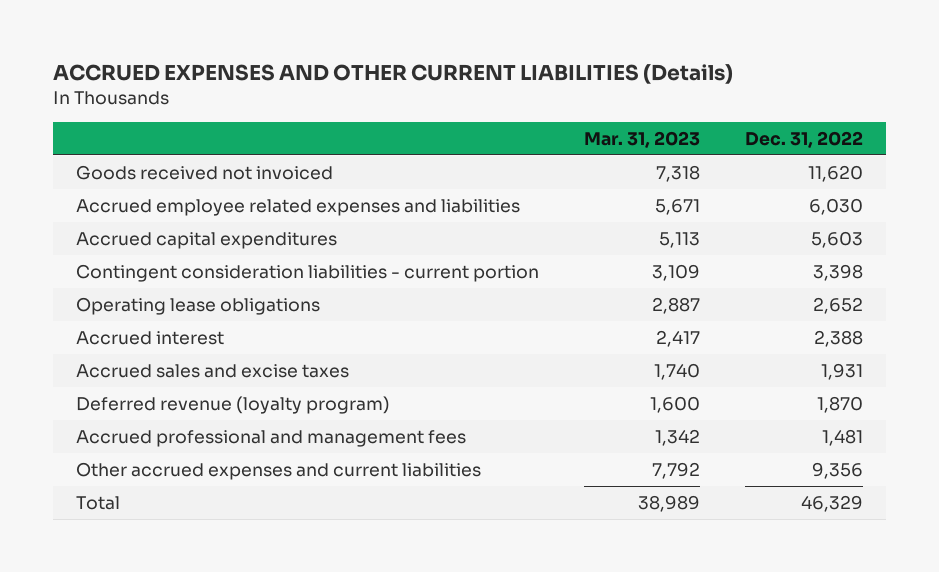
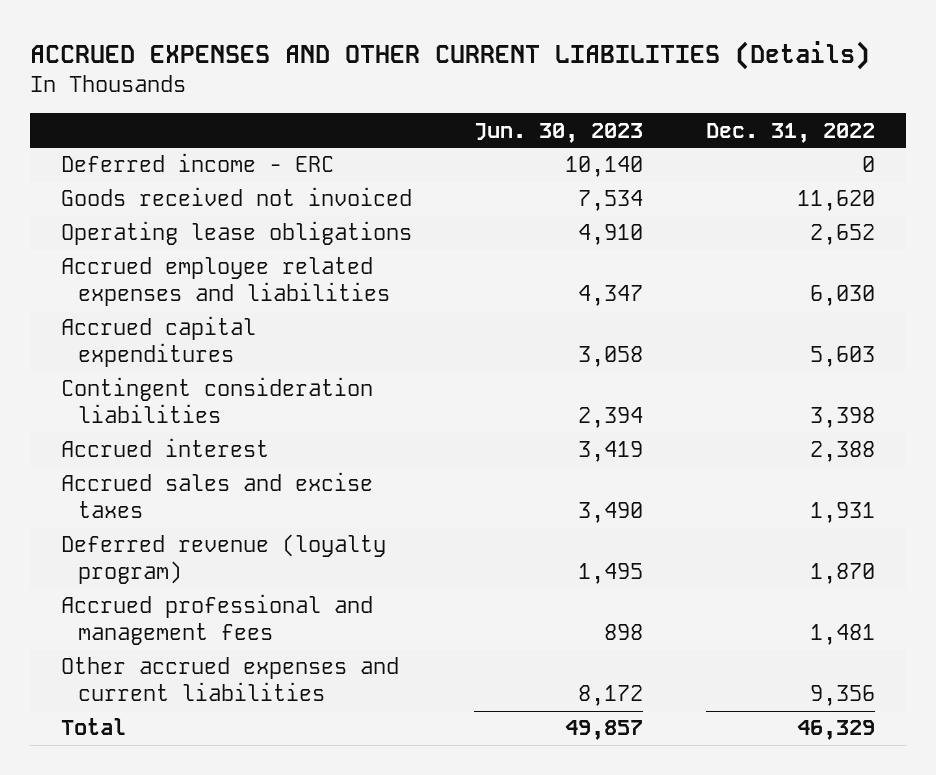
[583,130,700,148] Mar. 31, 2023 -> none
none -> [474,122,644,143] Jun. 30, 2023
none -> [60,153,334,173] Deferred income - ERC
[75,296,320,315] Operating lease obligations -> [60,221,412,246] Operating lease obligations
[75,263,539,282] Contingent consideration liabilities - current portion -> [60,377,373,424] Contingent consideration liabilities

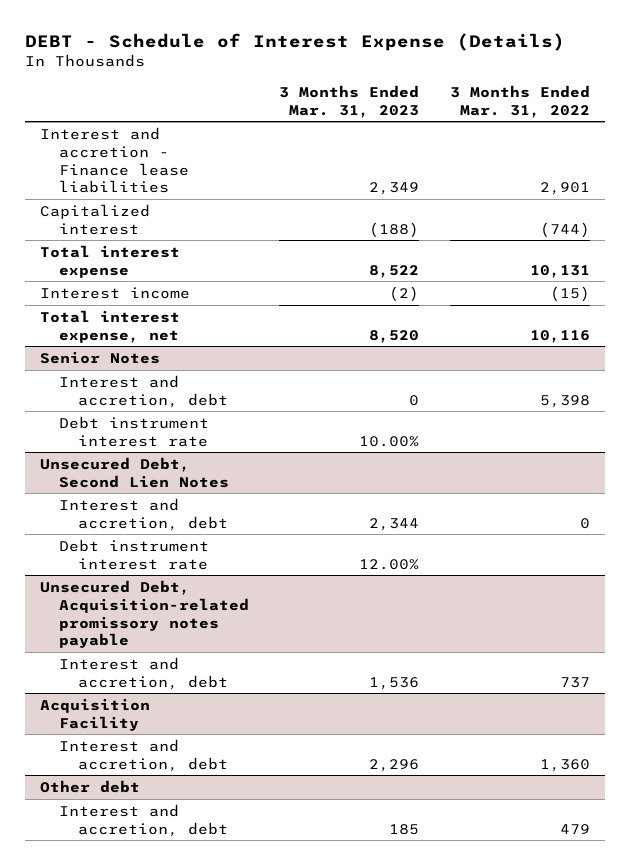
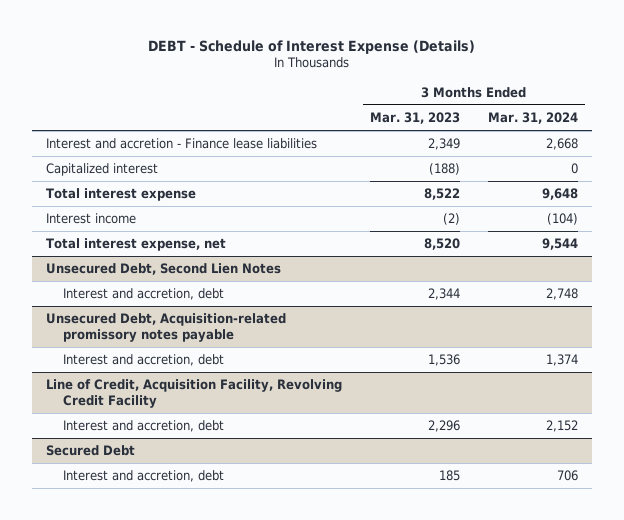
[449,84,590,118] 3 Months Ended Mar. 31, 2022 -> none
none -> [488,112,579,125] Mar. 31, 2024
[40,350,161,364] Senior Notes -> none
[58,374,228,408] Interest and accretion, debt -> none
[58,415,209,447] Debt instrument interest rate -> none
[58,538,209,570] Debt instrument interest rate -> none
[40,697,151,731] Acquisition Facility -> none
none -> [45,379,342,408] Line of Credit, Acquisition Facility, Revolving Credit Facility
[40,779,141,793] Other debt -> none
none -> [45,445,135,457] Secured Debt

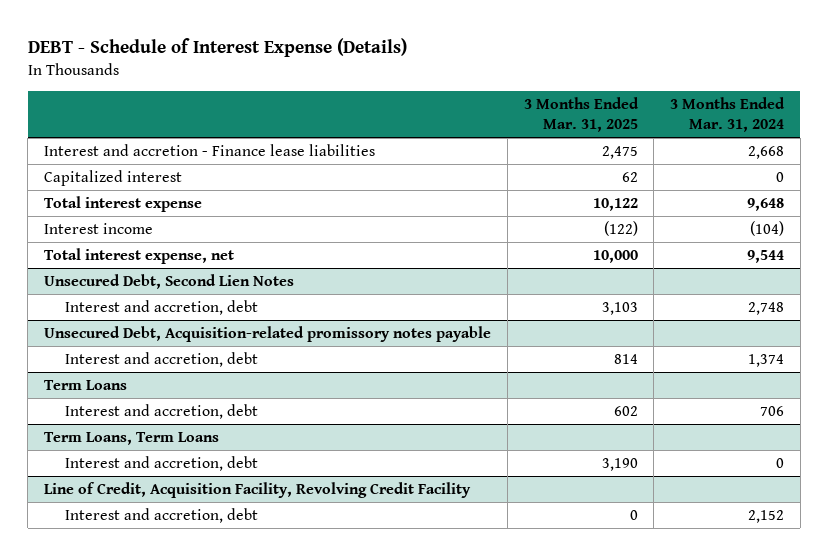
[369,112,460,125] Mar. 31, 2023 -> none
none -> [523,96,639,132] 3 Months Ended Mar. 31, 2025
none -> [43,380,127,391] Term Loans
none -> [64,404,258,420] Interest and accretion, debt
none -> [43,432,219,446] Term Loans, Term Loans
none -> [64,456,258,472] Interest and accretion, debt
[45,445,135,457] Secured Debt -> none
[62,470,224,483] Interest and accretion, debt -> none

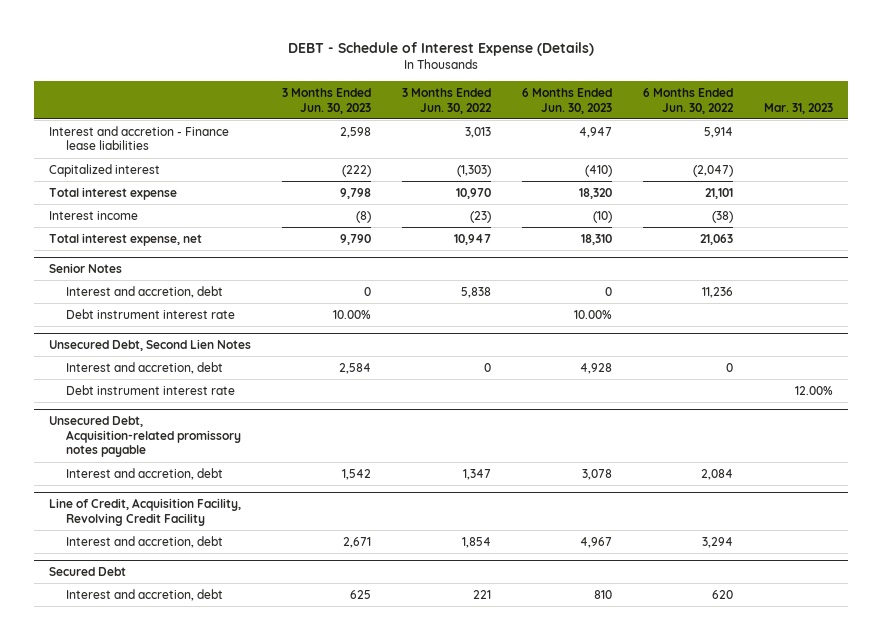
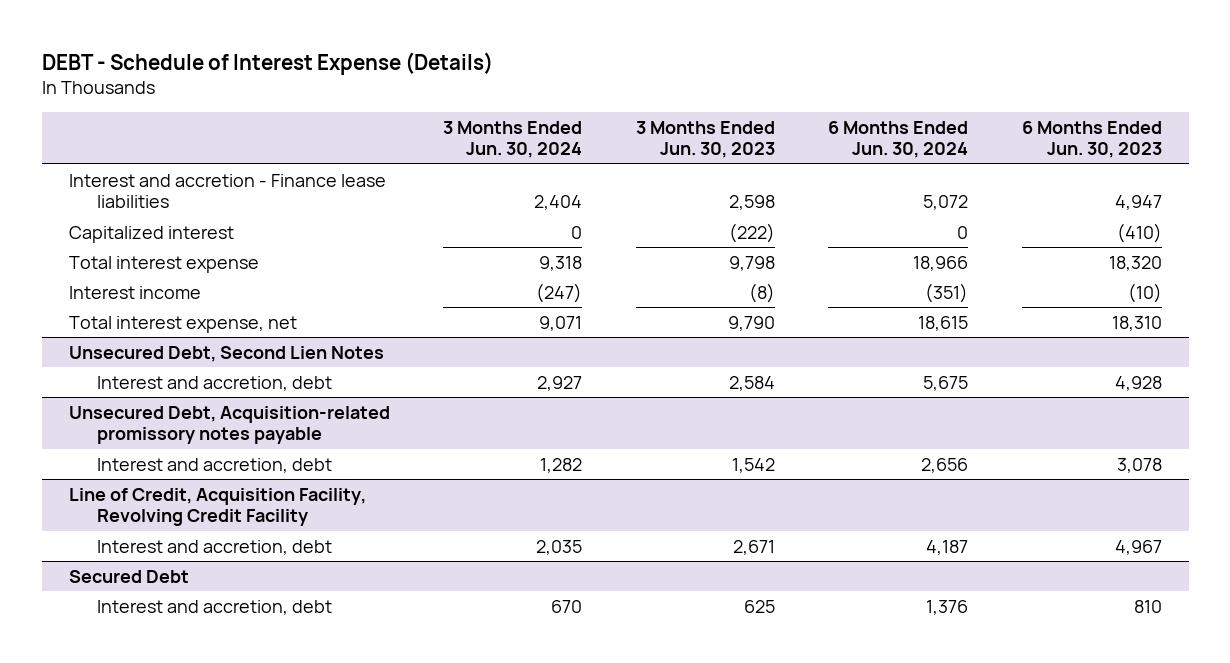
[401,88,492,114] 3 Months Ended Jun. 30, 2022 -> none
[642,88,734,114] 6 Months Ended Jun. 30, 2022 -> none
[763,102,833,114] Mar. 31, 2023 -> none
none -> [443,120,583,159] 3 Months Ended Jun. 30, 2024
none -> [828,120,969,159] 6 Months Ended Jun. 30, 2024
[49,263,123,274] Senior Notes -> none
[66,285,224,298] Interest and accretion, debt -> none
[66,308,236,319] Debt instrument interest rate -> none
[66,384,236,395] Debt instrument interest rate -> none

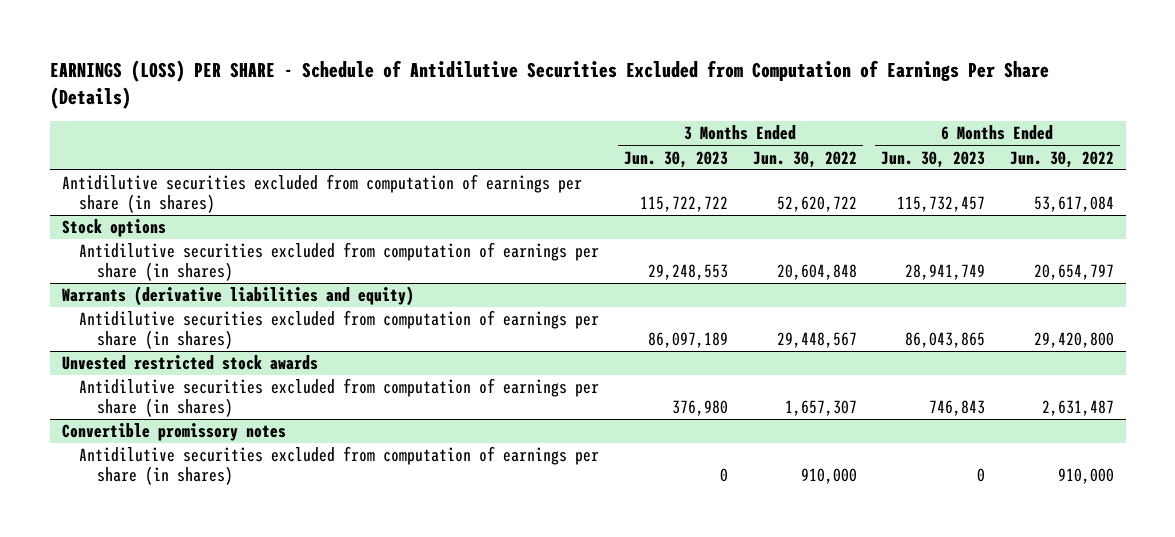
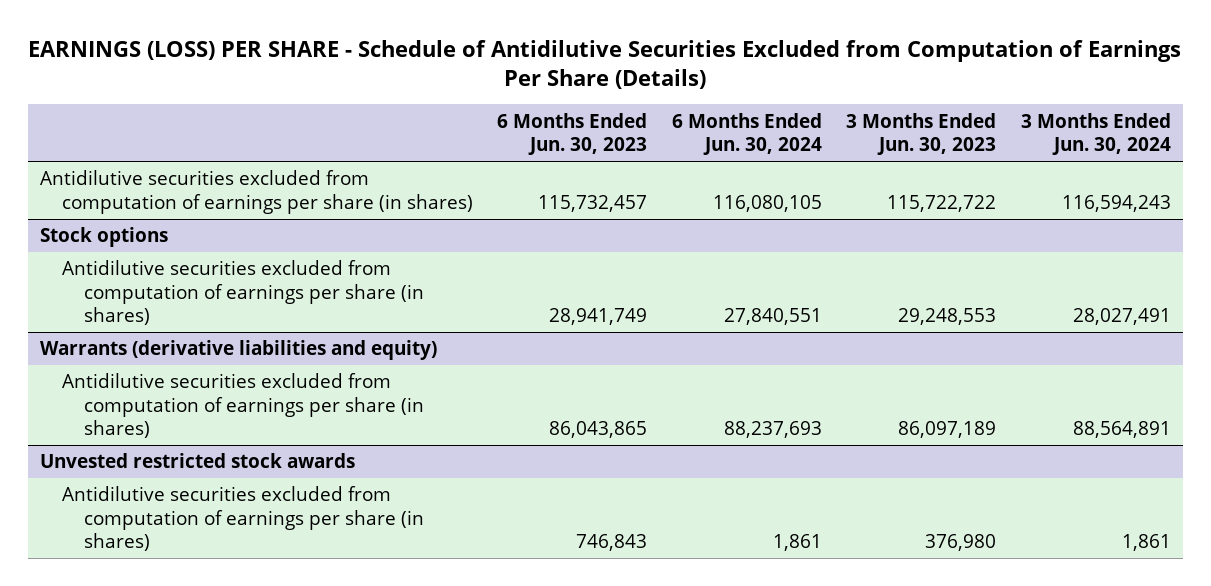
[752,150,857,168] Jun. 30, 2022 -> none
[1009,150,1114,168] Jun. 30, 2022 -> none
none -> [671,112,822,156] 6 Months Ended Jun. 30, 2024
none -> [1020,112,1171,156] 3 Months Ended Jun. 30, 2024
[61,423,286,442] Convertible promissory notes -> none
[79,446,600,486] Antidilutive securities excluded from computation of earnings per share (in shares) -> none

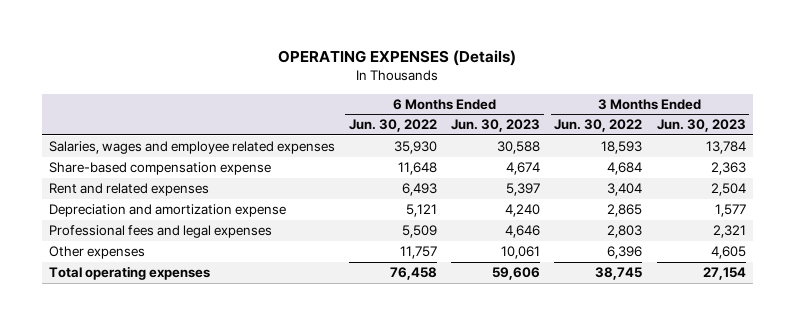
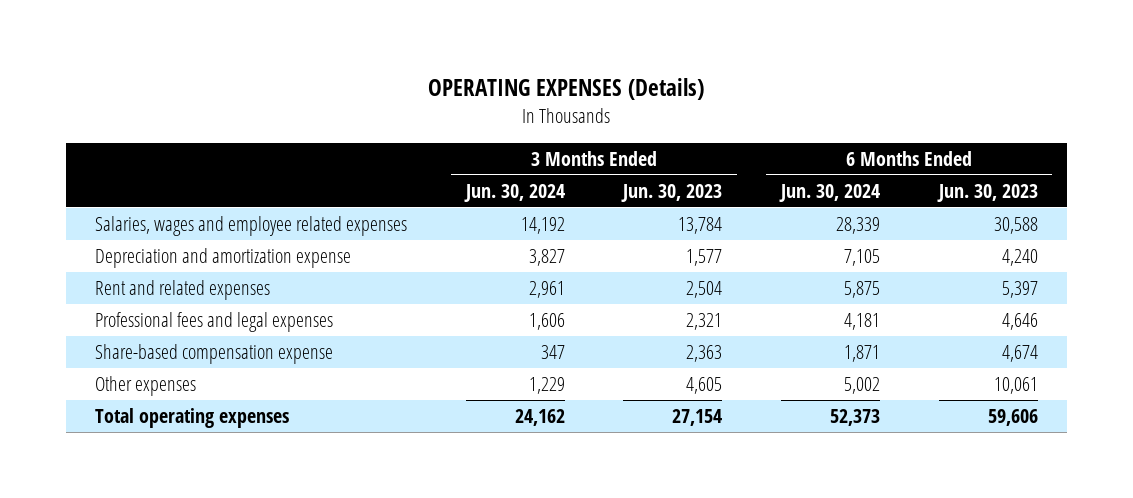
[348,119,437,133] Jun. 30, 2022 -> none
[554,119,643,133] Jun. 30, 2022 -> none
none -> [463,183,565,202] Jun. 30, 2024
none -> [779,183,881,202] Jun. 30, 2024
[48,183,209,197] Rent and related expenses -> [95,279,271,300] Rent and related expenses
[48,162,271,176] Share-based compensation expense -> [95,343,334,364] Share-based compensation expense

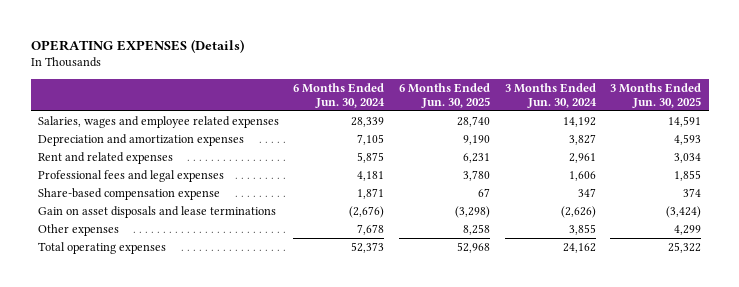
[621,183,723,202] Jun. 30, 2023 -> none
[936,183,1038,202] Jun. 30, 2023 -> none
none -> [399,82,491,109] 6 Months Ended Jun. 30, 2025
none -> [610,82,702,109] 3 Months Ended Jun. 30, 2025
[95,247,352,268] Depreciation and amortization expense -> [37,133,244,146] Depreciation and amortization expenses
none -> [37,205,276,218] Gain on asset disposals and lease terminations
[528,376,565,394] 1,229 -> [568,223,596,235] 3,855
[844,376,881,394] 5,002 -> [357,223,385,235] 7,678

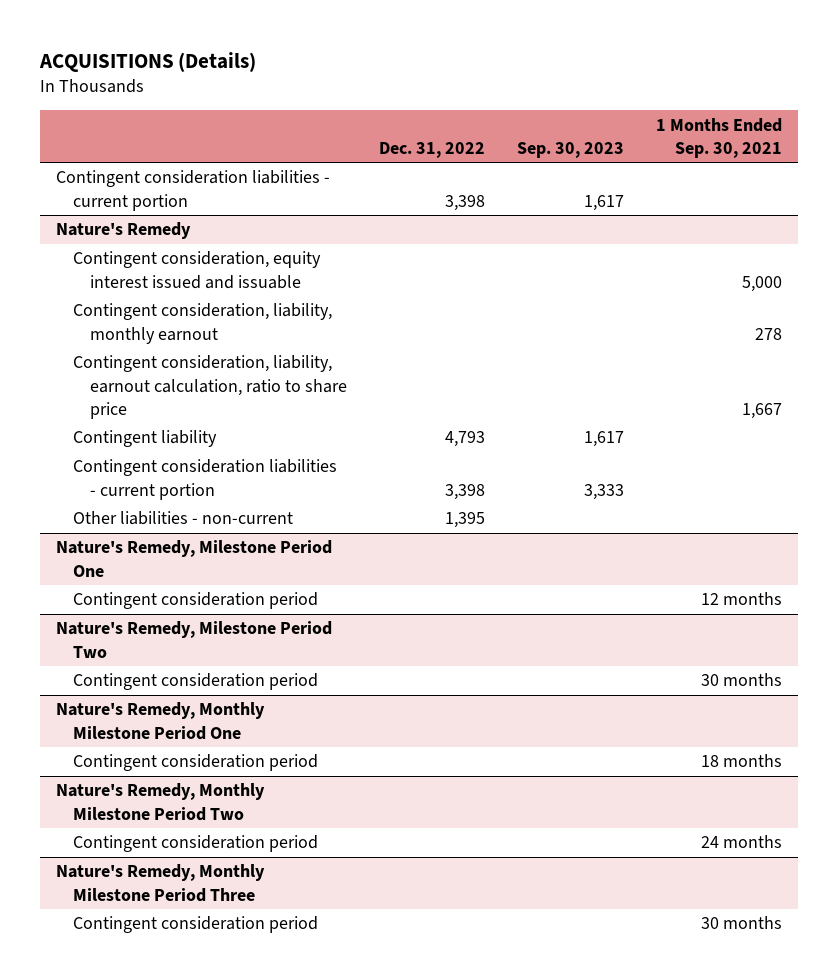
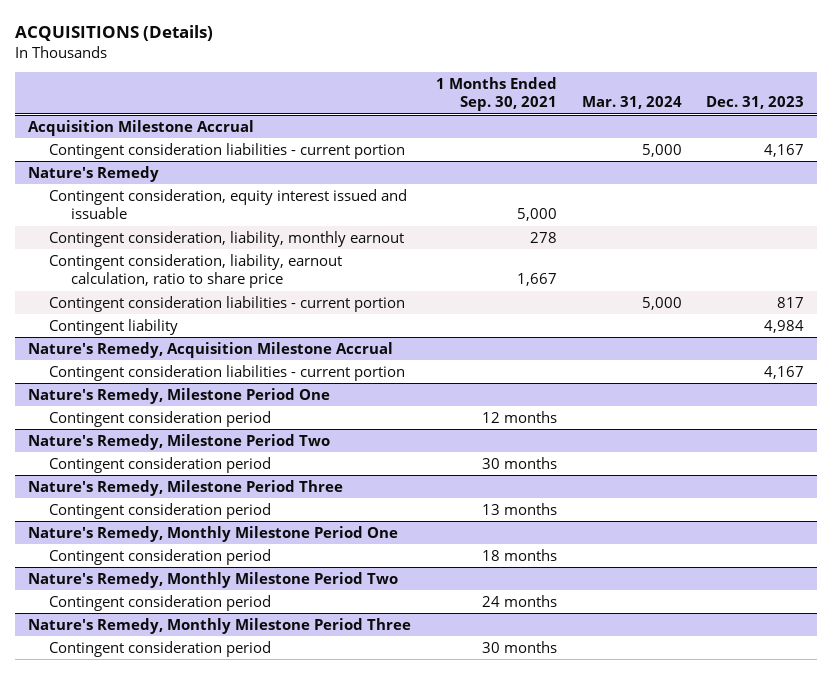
[379,141,486,158] Dec. 31, 2022 -> none
[517,141,625,158] Sep. 30, 2023 -> none
none -> [581,96,682,110] Mar. 31, 2024
none -> [706,96,805,110] Dec. 31, 2023
none -> [27,119,254,136] Acquisition Milestone Accrual
none -> [49,295,406,312] Contingent consideration liabilities - current portion
none -> [27,341,393,358] Nature's Remedy, Acquisition Milestone Accrual
[72,511,293,526] Other liabilities - non-current -> none
none -> [27,479,343,496] Nature's Remedy, Milestone Period Three
none -> [49,502,272,519] Contingent consideration period

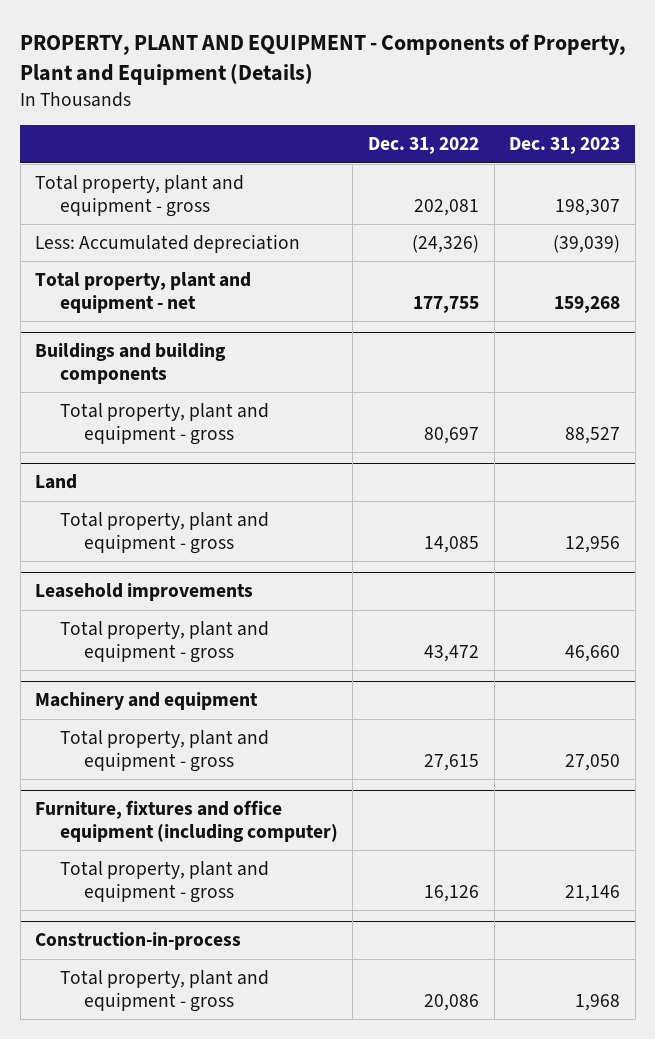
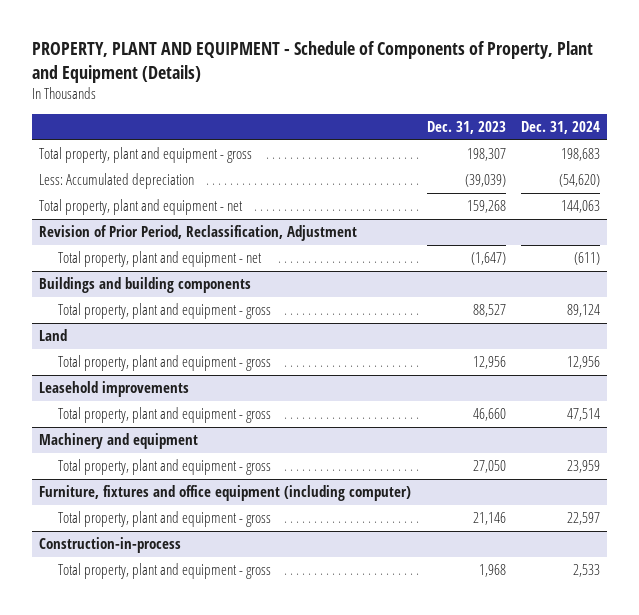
[20,34,627,86] PROPERTY, PLANT AND EQUIPMENT - Components of Property, Plant and Equipment (Details) -> [31,41,593,83] PROPERTY, PLANT AND EQUIPMENT - Schedule of Components of Property, Plant and Equipment (Details)
[367,137,479,155] Dec. 31, 2022 -> none
none -> [520,121,600,135] Dec. 31, 2024
none -> [39,225,358,242] Revision of Prior Period, Reclassification, Adjustment
none -> [57,251,262,268] Total property, plant and equipment - net

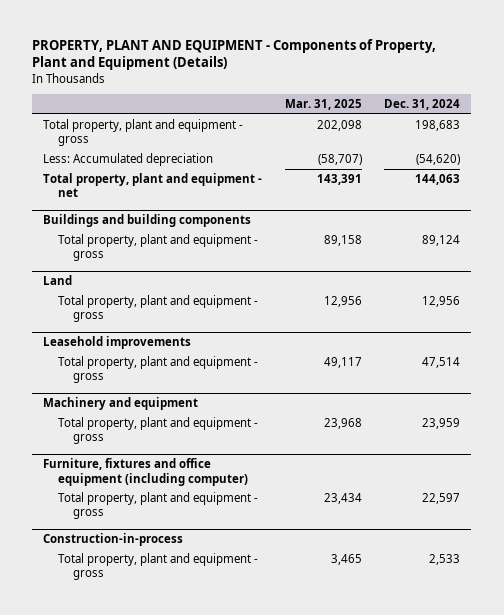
[31,41,593,83] PROPERTY, PLANT AND EQUIPMENT - Schedule of Components of Property, Plant and Equipment (Details) -> [32,38,437,71] PROPERTY, PLANT AND EQUIPMENT - Components of Property, Plant and Equipment (Details)
[426,121,506,135] Dec. 31, 2023 -> none
none -> [284,99,362,111] Mar. 31, 2025
[39,225,358,242] Revision of Prior Period, Reclassification, Adjustment -> none
[57,251,262,268] Total property, plant and equipment - net -> none

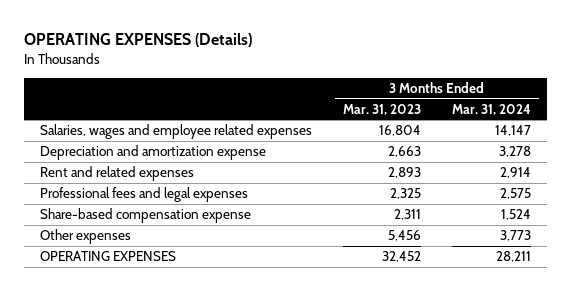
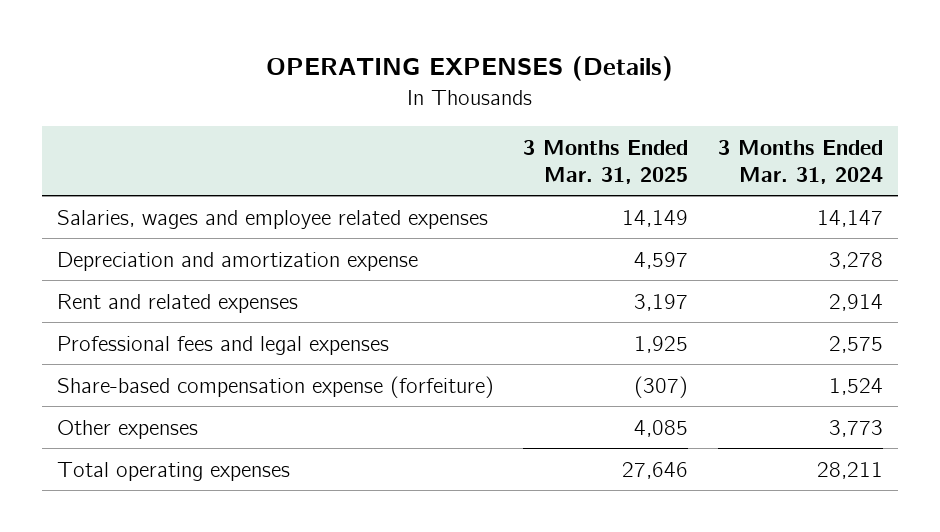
[342,103,421,115] Mar. 31, 2023 -> none
none -> [523,140,689,184] 3 Months Ended Mar. 31, 2025
[39,208,251,224] Share-based compensation expense -> [56,375,494,398] Share-based compensation expense (forfeiture)
[39,251,176,262] OPERATING EXPENSES -> [56,461,290,481] Total operating expenses

